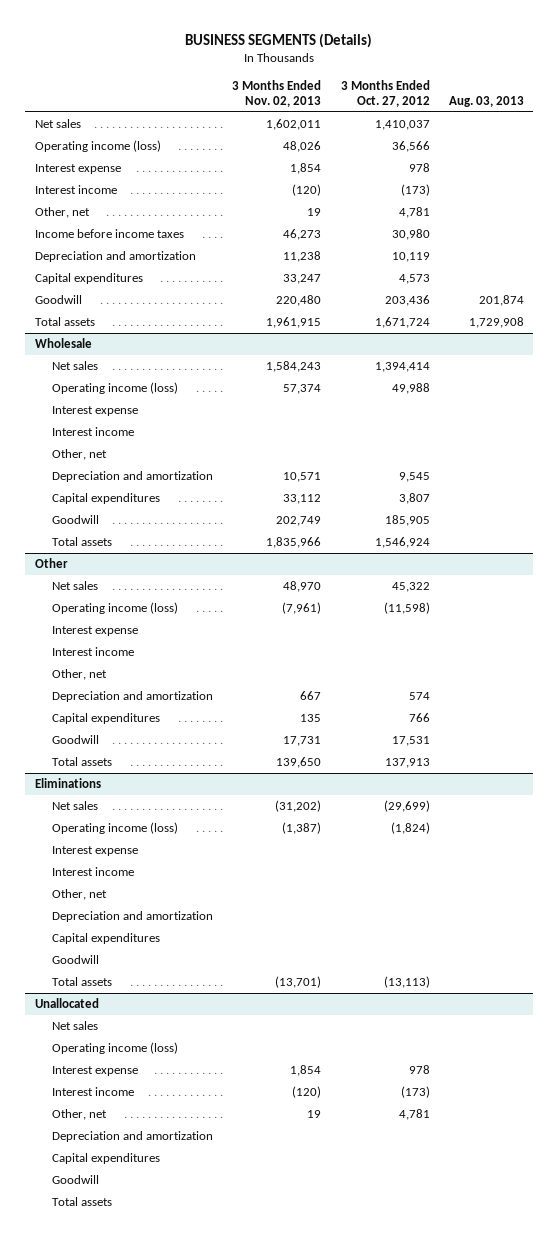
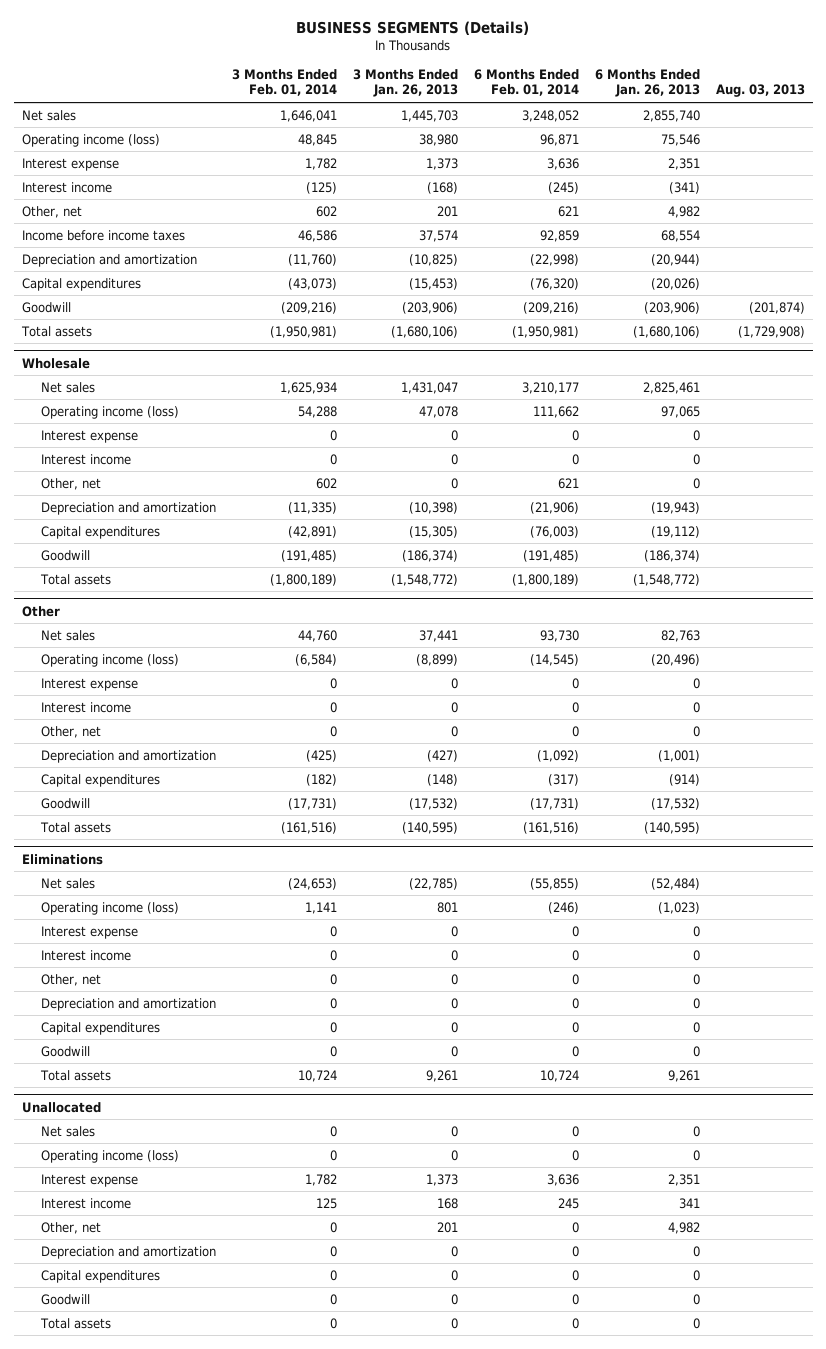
[232,79,322,108] 3 Months Ended Nov. 02, 2013 -> none
[340,79,430,108] 3 Months Ended Oct. 27, 2012 -> none
none -> [231,68,337,97] 3 Months Ended Feb. 01, 2014
none -> [352,68,458,98] 3 Months Ended Jan. 26, 2013
none -> [473,68,579,97] 6 Months Ended Feb. 01, 2014
none -> [594,68,700,98] 6 Months Ended Jan. 26, 2013
[478,295,524,307] 201,874 -> [748,301,805,314] (201,874)
[468,317,524,329] 1,729,908 -> [737,325,805,338] (1,729,908)

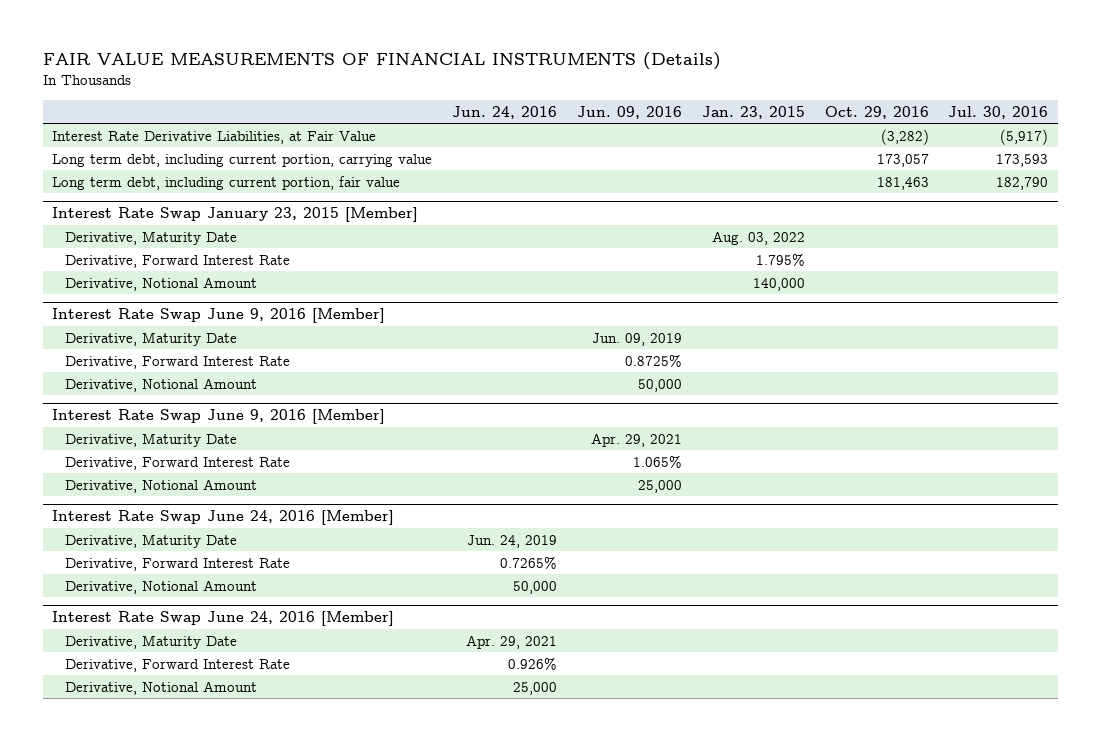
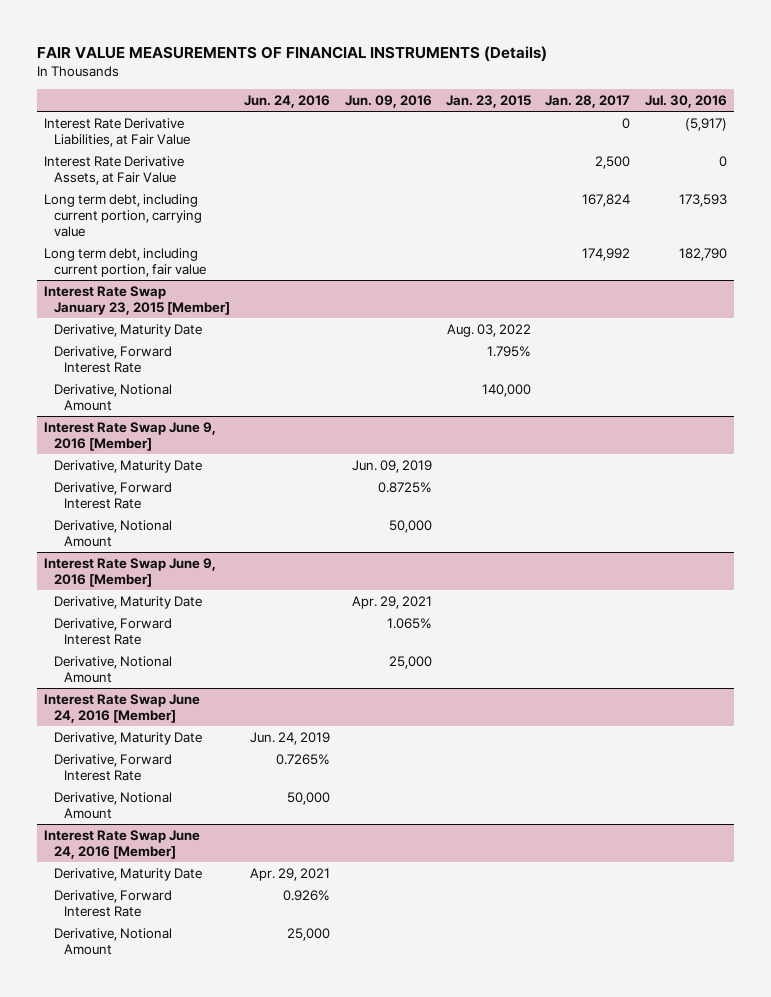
[824,105,929,119] Oct. 29, 2016 -> none
none -> [545,94,631,108] Jan. 28, 2017
none -> [44,155,185,185] Interest Rate Derivative Assets, at Fair Value

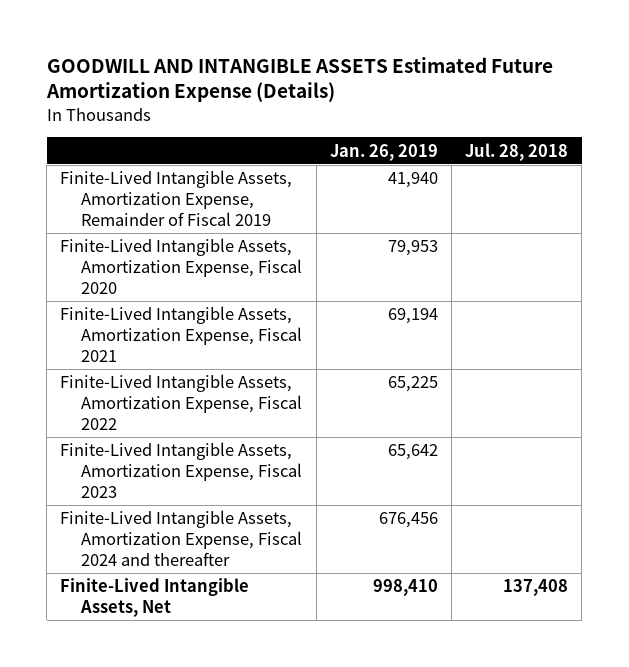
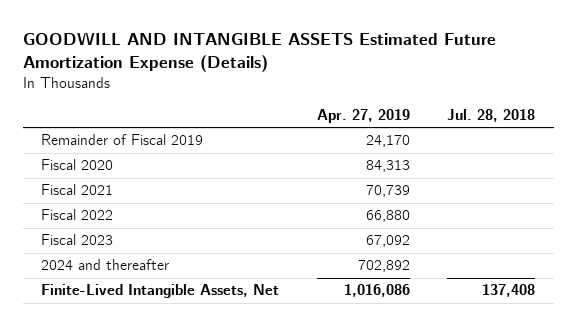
[329,143,438,161] Jan. 26, 2019 -> none
none -> [316,109,410,124] Apr. 27, 2019
[60,170,293,227] Finite-Lived Intangible Assets, Amortization Expense, Remainder of Fiscal 2019 -> [41,134,204,146] Remainder of Fiscal 2019
[60,238,303,295] Finite-Lived Intangible Assets, Amortization Expense, Fiscal 2020 -> [41,159,114,171] Fiscal 2020
[60,306,303,363] Finite-Lived Intangible Assets, Amortization Expense, Fiscal 2021 -> [41,184,114,196] Fiscal 2021
[60,374,303,431] Finite-Lived Intangible Assets, Amortization Expense, Fiscal 2022 -> [41,209,114,221] Fiscal 2022
[60,442,303,499] Finite-Lived Intangible Assets, Amortization Expense, Fiscal 2023 -> [41,234,114,246] Fiscal 2023
[60,510,303,567] Finite-Lived Intangible Assets, Amortization Expense, Fiscal 2024 and thereafter -> [41,259,170,271] 2024 and thereafter

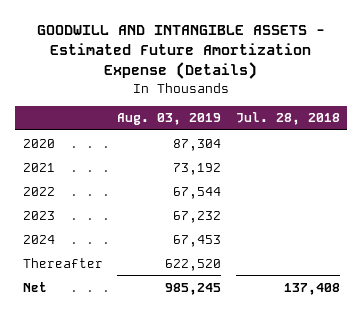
[22,32,496,73] GOODWILL AND INTANGIBLE ASSETS Estimated Future Amortization Expense (Details) -> [37,25,326,80] GOODWILL AND INTANGIBLE ASSETS - Estimated Future Amortization Expense (Details)
[316,109,410,124] Apr. 27, 2019 -> none
none -> [117,113,222,126] Aug. 03, 2019
[41,134,204,146] Remainder of Fiscal 2019 -> [22,138,55,148] 2020
[41,159,114,171] Fiscal 2020 -> [22,162,55,172] 2021
[41,184,114,196] Fiscal 2021 -> [22,186,55,196] 2022
[41,209,114,221] Fiscal 2022 -> [22,210,55,220] 2023
[41,234,114,246] Fiscal 2023 -> [22,234,55,244] 2024
[41,259,170,271] 2024 and thereafter -> [22,257,103,268] Thereafter
[41,284,280,299] Finite-Lived Intangible Assets, Net -> [22,281,47,292] Net

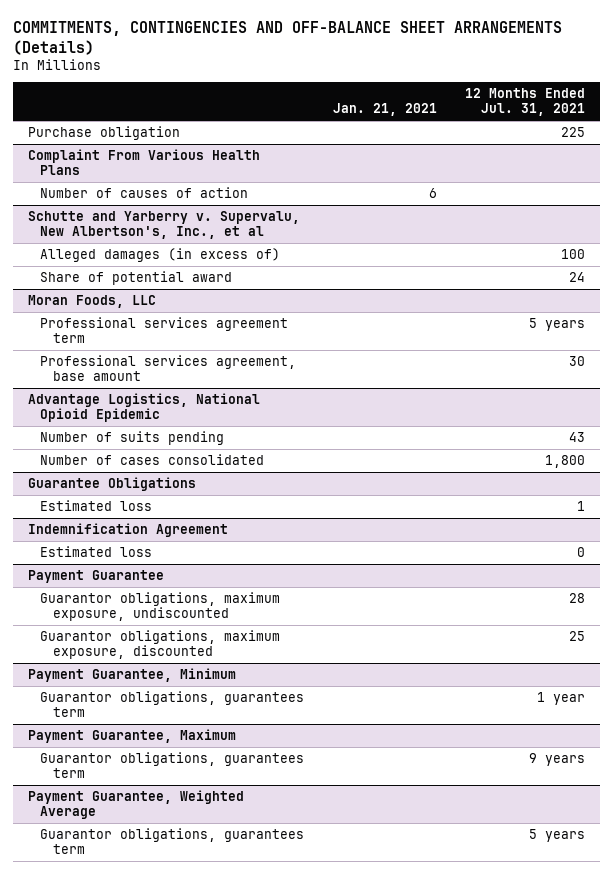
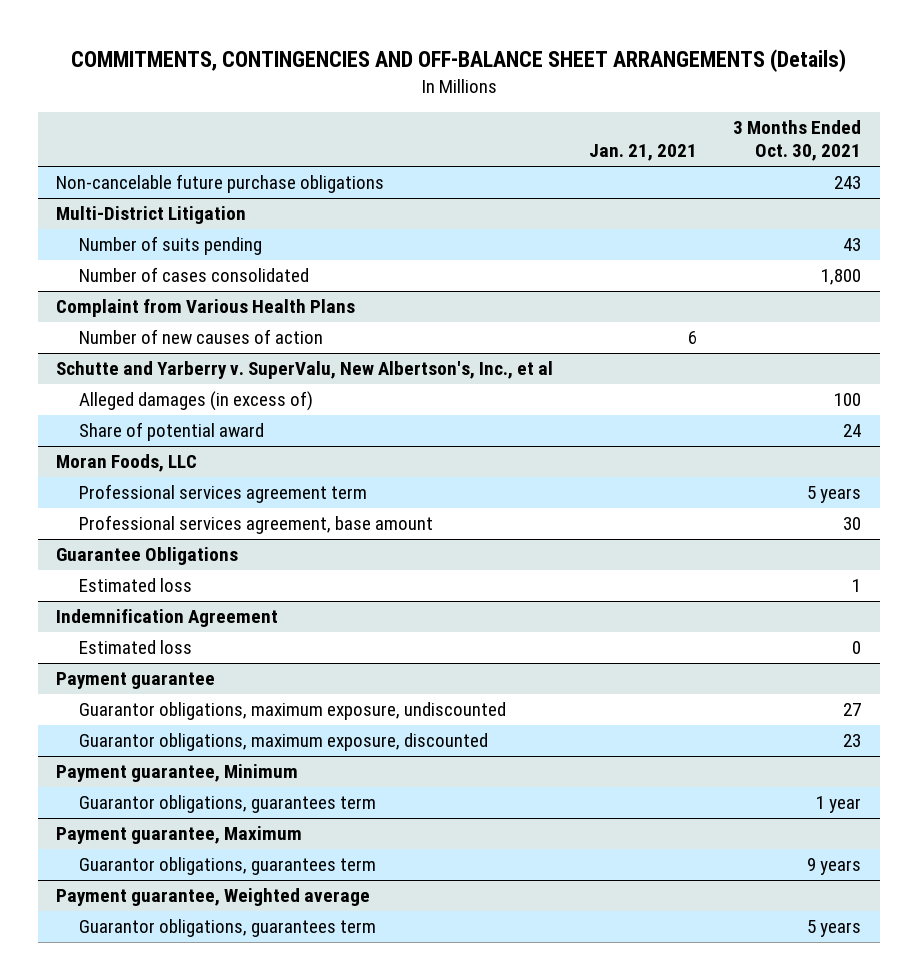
[465,88,586,117] 12 Months Ended Jul. 31, 2021 -> none
none -> [733,120,862,162] 3 Months Ended Oct. 30, 2021
[27,125,180,140] Purchase obligation -> [55,174,384,194] Non-cancelable future purchase obligations
none -> [55,206,246,225] Multi-District Litigation
none -> [79,236,263,256] Number of suits pending
none -> [79,267,310,283] Number of cases consolidated
[27,148,260,176] Complaint From Various Health Plans -> [55,299,355,318] Complaint from Various Health Plans
[40,186,249,198] Number of causes of action -> [79,329,324,345] Number of new causes of action
[27,210,300,240] Schutte and Yarberry v. Supervalu, New Albertson's, Inc., et al -> [55,361,553,380] Schutte and Yarberry v. SuperValu, New Albertson's, Inc., et al
[27,392,260,423] Advantage Logistics, National Opioid Epidemic -> none
[40,430,225,445] Number of suits pending -> none
[40,453,265,465] Number of cases consolidated -> none
[27,569,164,583] Payment Guarantee -> [55,672,215,690] Payment guarantee
[27,667,236,682] Payment Guarantee, Minimum -> [55,764,298,783] Payment guarantee, Minimum
[27,728,236,743] Payment Guarantee, Maximum -> [55,826,302,845] Payment guarantee, Maximum
[27,789,244,820] Payment Guarantee, Weighted Average -> [55,888,370,907] Payment guarantee, Weighted average

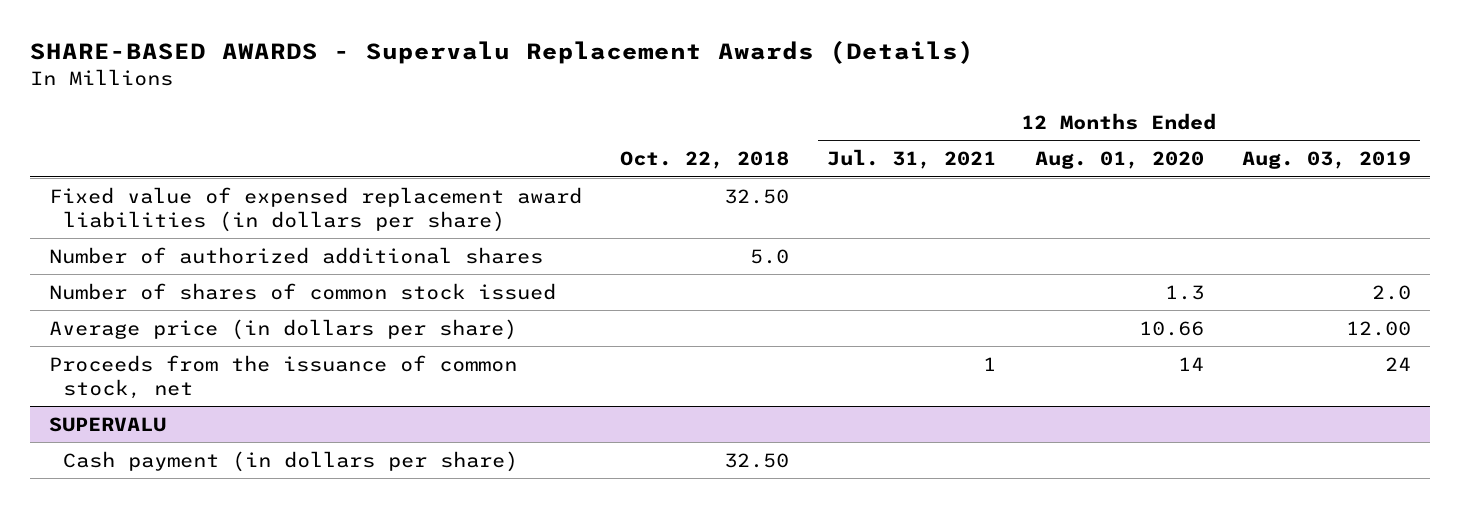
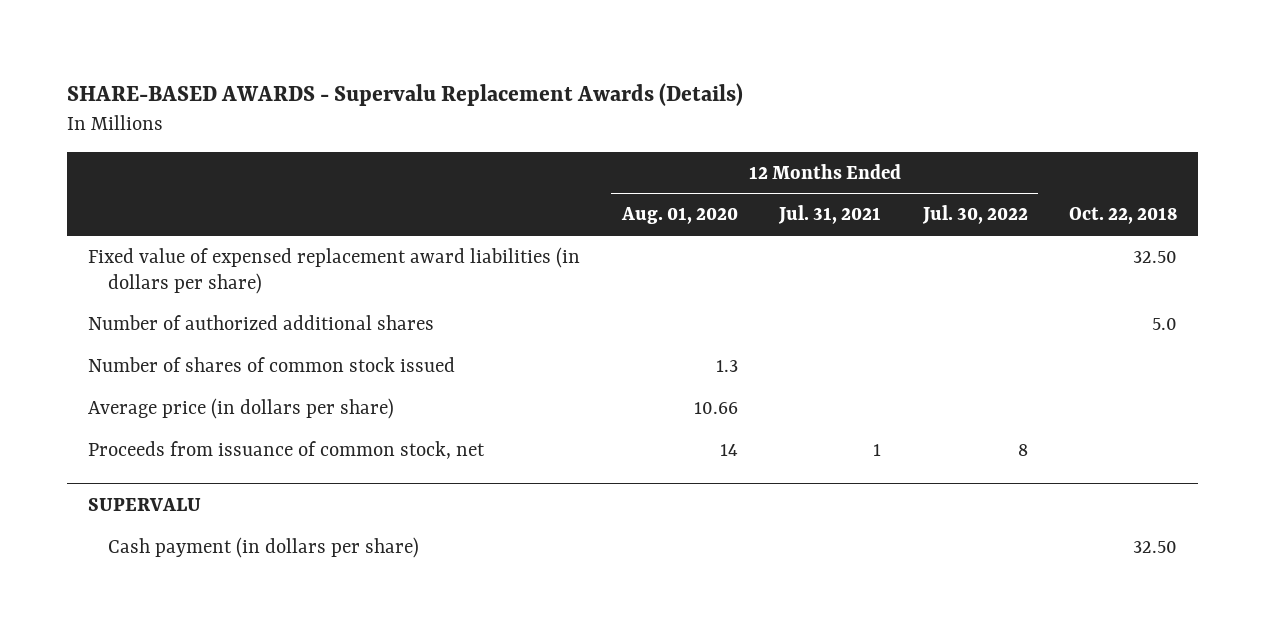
[1241,151,1411,170] Aug. 03, 2019 -> none
none -> [921,205,1028,225] Jul. 30, 2022
[48,354,517,399] Proceeds from the issuance of common stock, net -> [88,441,486,460] Proceeds from issuance of common stock, net

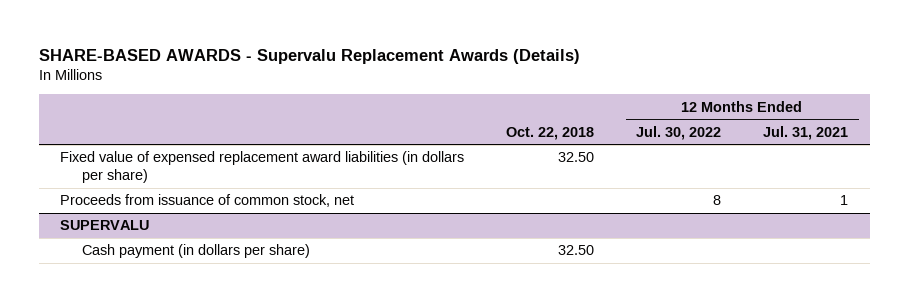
[620,207,738,225] Aug. 01, 2020 -> none
[88,315,435,331] Number of authorized additional shares -> none
[88,357,456,373] Number of shares of common stock issued -> none
[88,398,395,420] Average price (in dollars per share) -> none

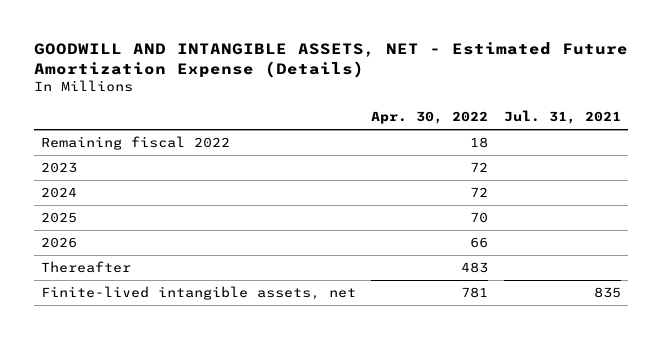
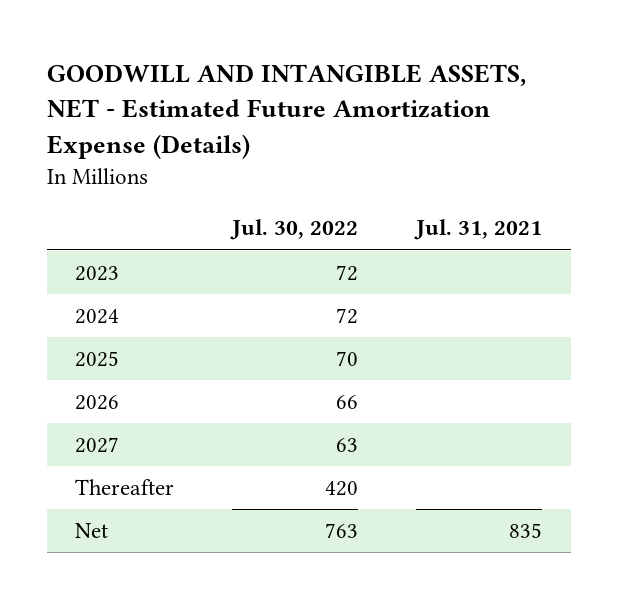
[371,111,489,125] Apr. 30, 2022 -> none
none -> [230,219,359,241] Jul. 30, 2022
[41,136,231,151] Remaining fiscal 2022 -> none
none -> [75,437,120,454] 2027
[41,286,357,301] Finite-lived intangible assets, net -> [75,523,109,539] Net

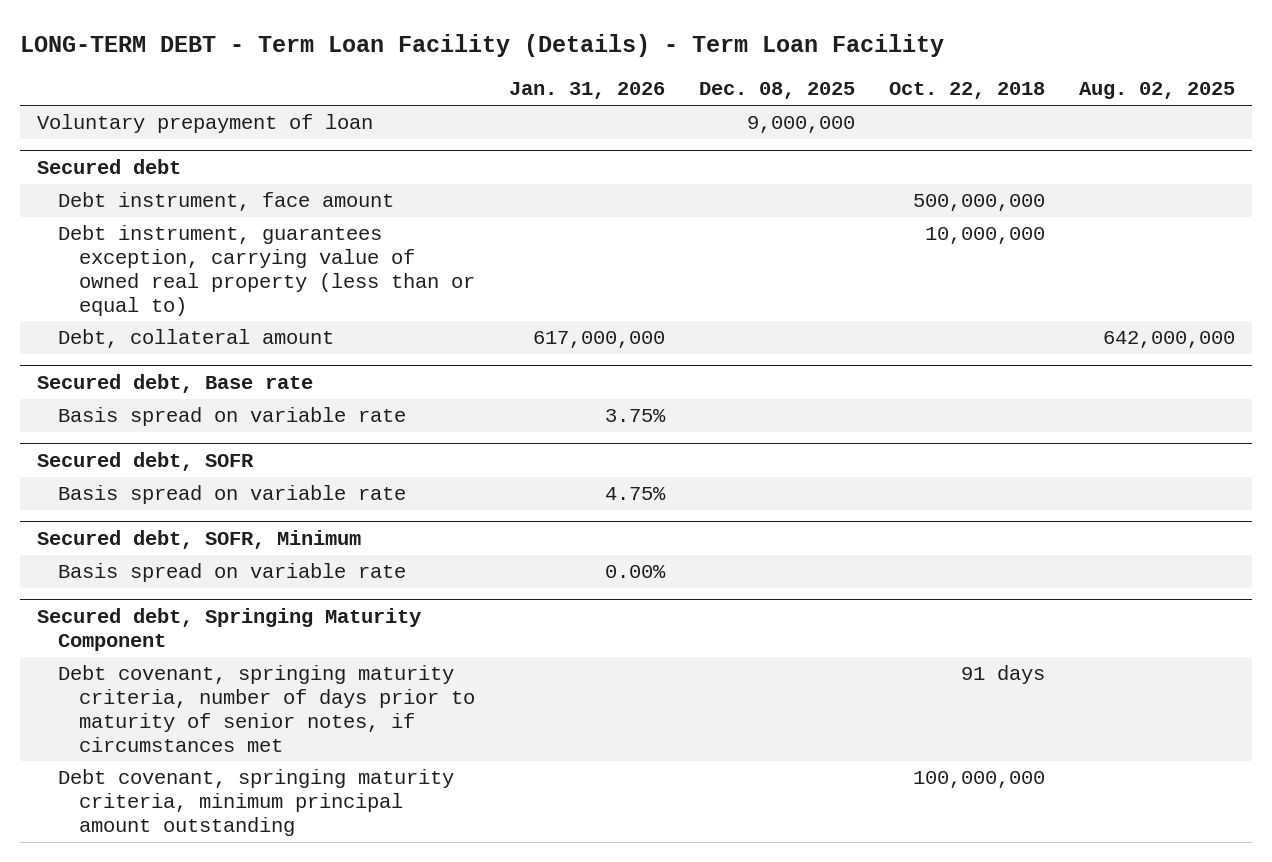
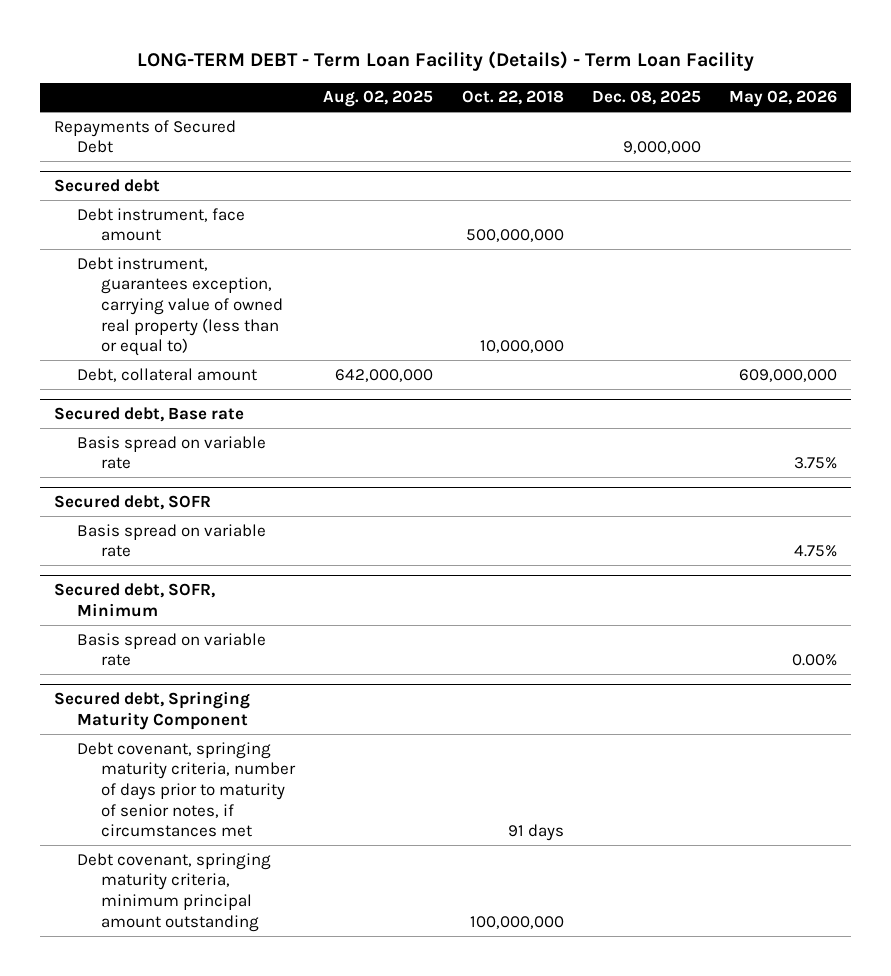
[509,82,666,100] Jan. 31, 2026 -> none
none -> [729,90,838,108] May 02, 2026
[36,114,373,134] Voluntary prepayment of loan -> [54,119,237,154] Repayments of Secured Debt

